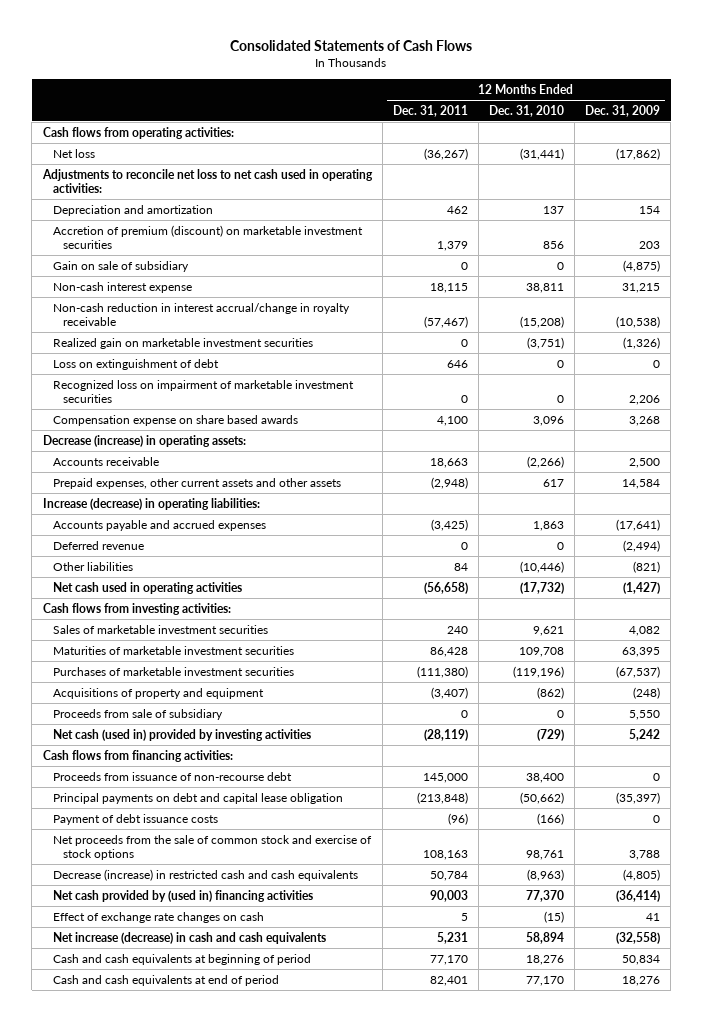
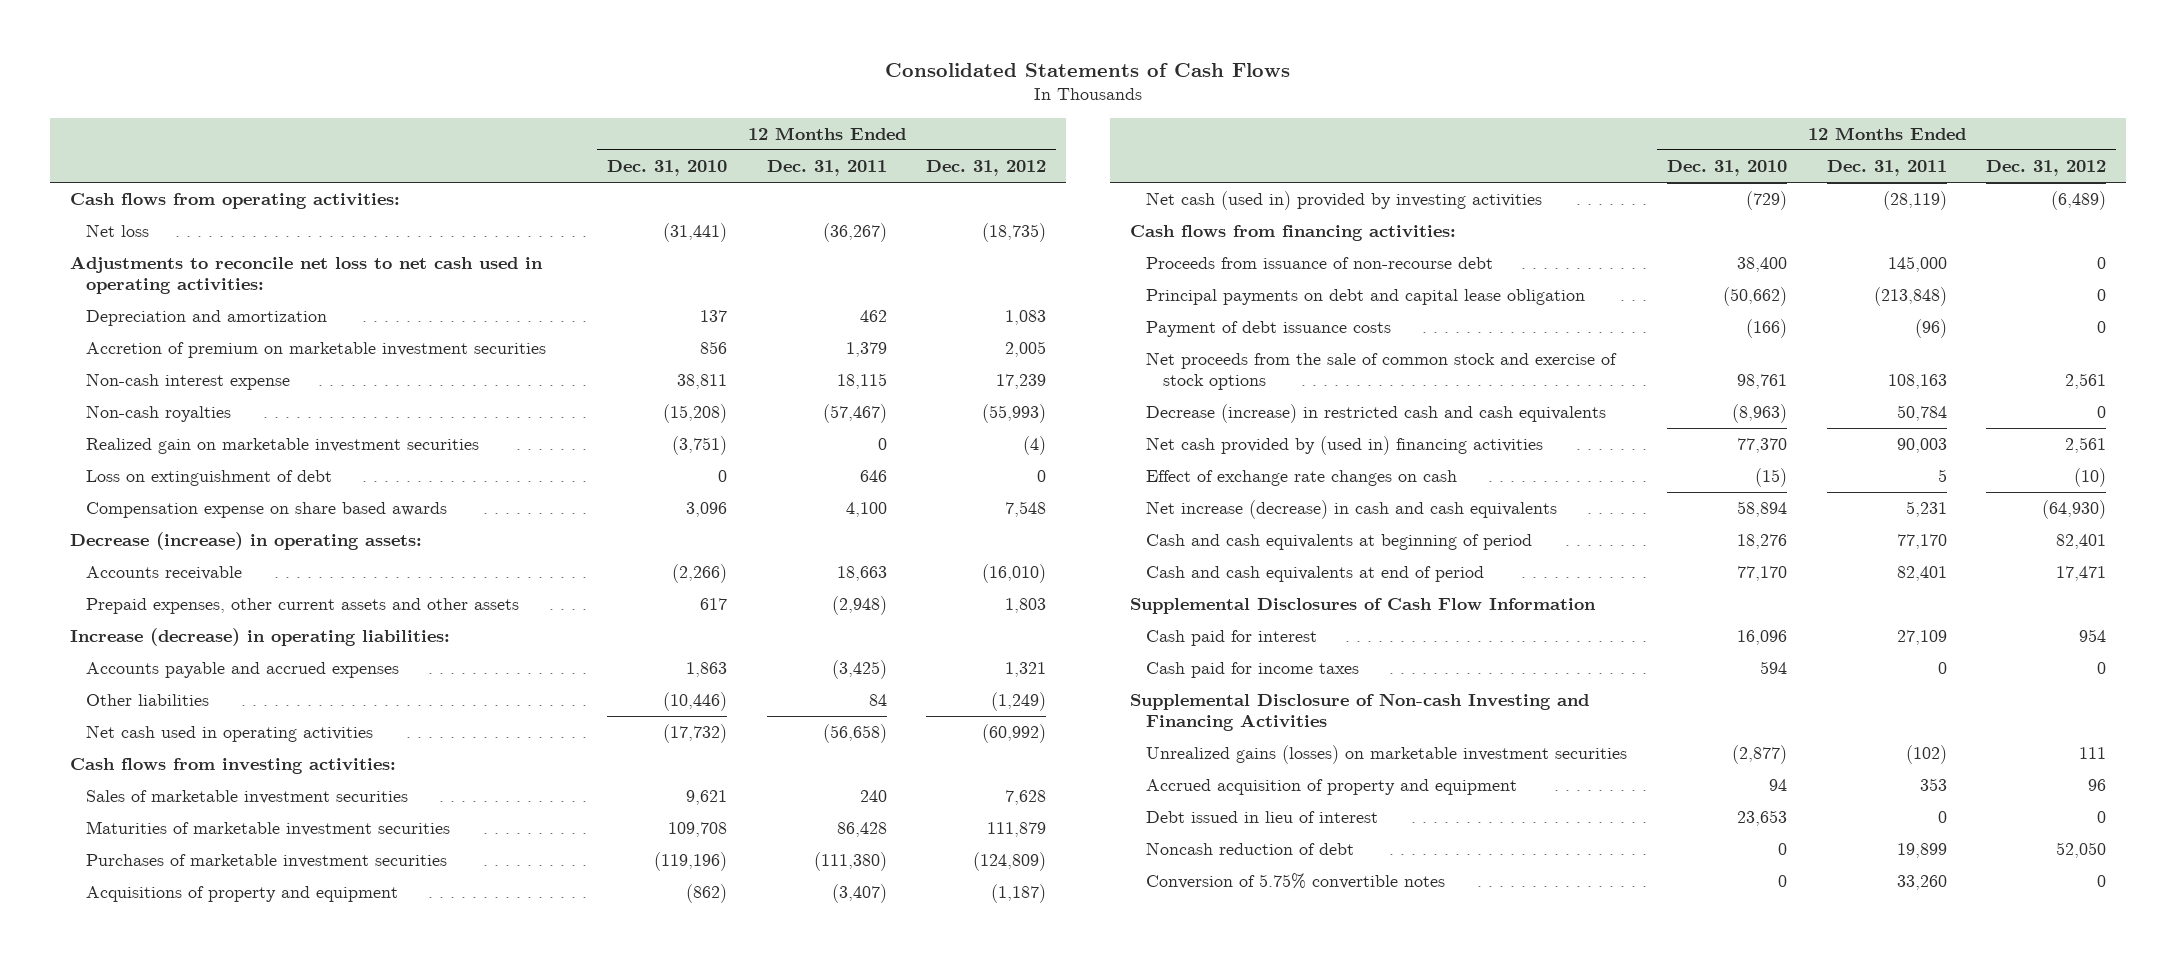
[585,104,661,117] Dec. 31, 2009 -> none
none -> [926,160,1047,177] Dec. 31, 2012
[52,260,189,272] Gain on sale of subsidiary -> none
[52,224,363,249] Accretion of premium (discount) on marketable investment securities -> [86,342,547,359] Accretion of premium on marketable investment securities
[52,302,350,326] Non-cash reduction in interest accrual/change in royalty receivable -> [86,405,232,423] Non-cash royalties
[52,379,354,403] Recognized loss on impairment of marketable investment securities -> none
[52,540,144,550] Deferred revenue -> none
[52,708,223,720] Proceeds from sale of subsidiary -> none
none -> [1129,598,1596,615] Supplemental Disclosures of Cash Flow Information
none -> [1146,630,1318,647] Cash paid for interest
none -> [1146,662,1360,679] Cash paid for income taxes
none -> [1129,693,1589,731] Supplemental Disclosure of Non-cash Investing and Financing Activities
none -> [1146,745,1628,765] Unrealized gains (losses) on marketable investment securities
none -> [1146,779,1518,796] Accrued acquisition of property and equipment
none -> [1146,811,1379,824] Debt issued in lieu of interest
none -> [1146,842,1355,856] Noncash reduction of debt
none -> [1146,873,1446,890] Conversion of 5.75% convertible notes

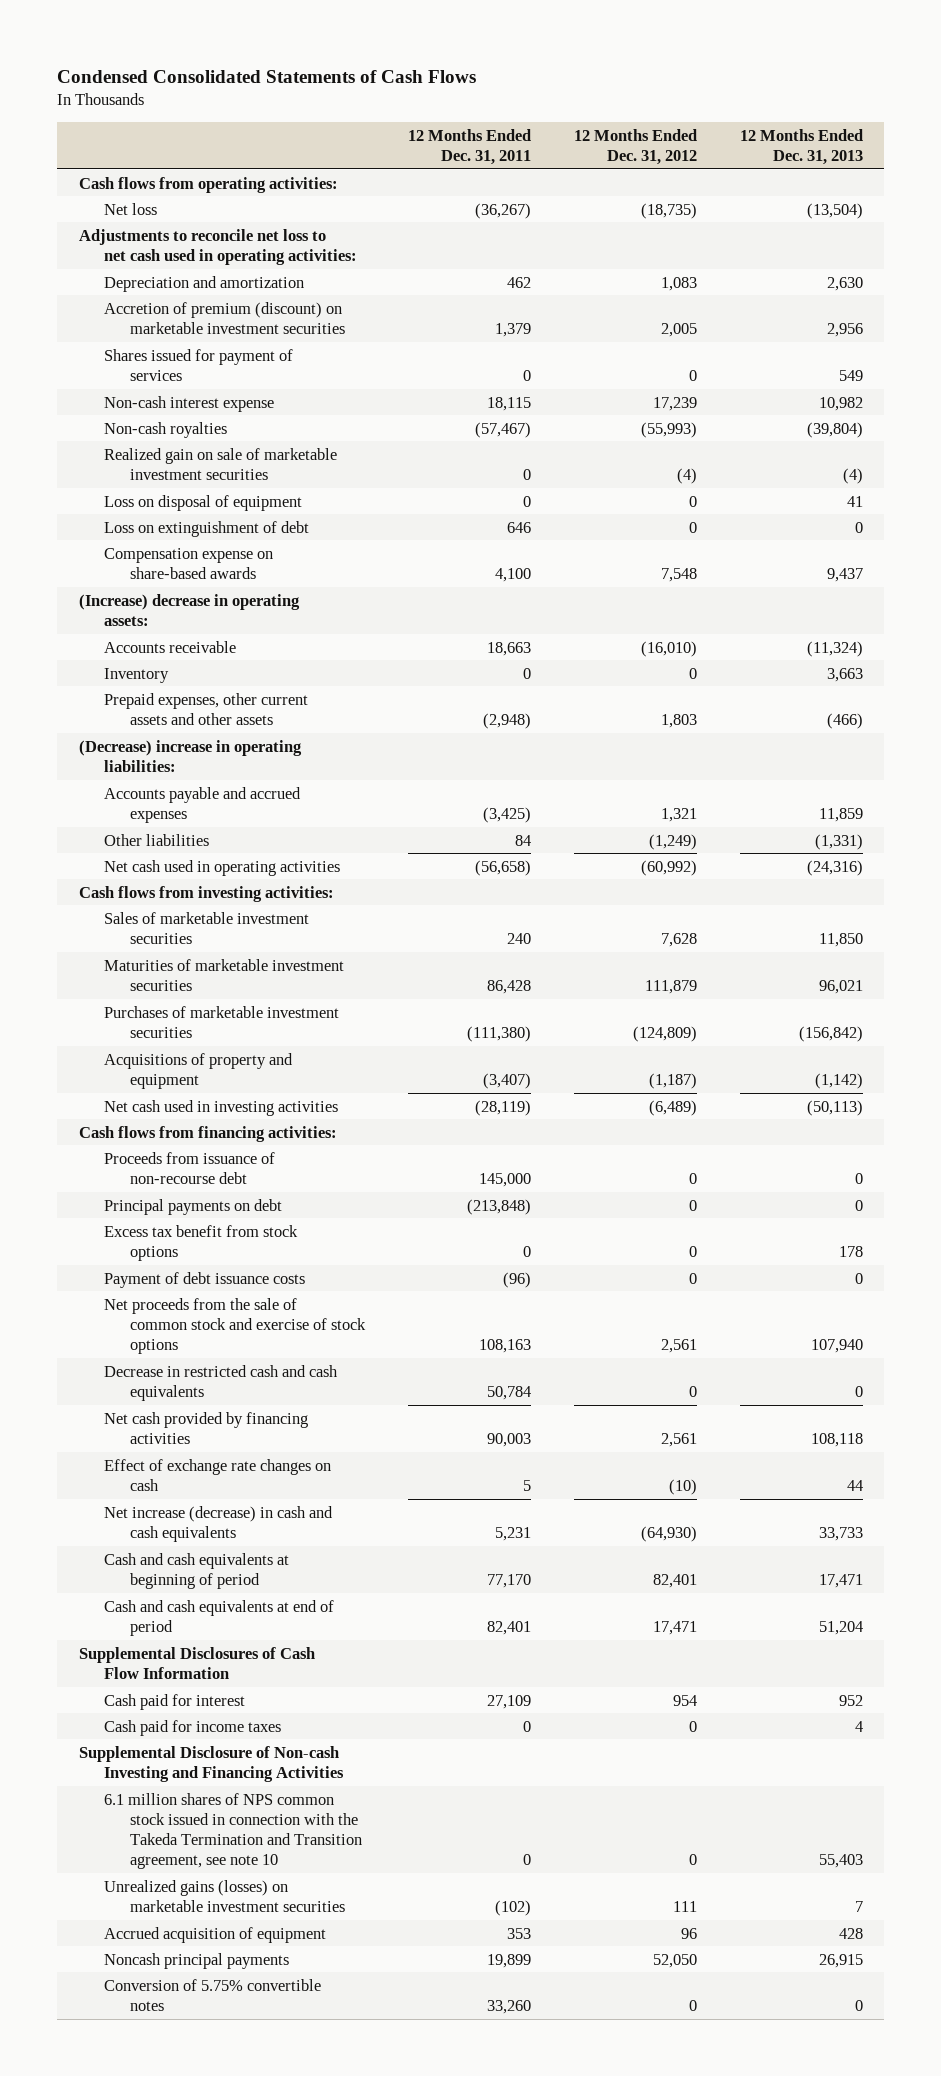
[884,62,1290,77] Consolidated Statements of Cash Flows -> [57,69,477,83] Condensed Consolidated Statements of Cash Flows
[606,160,727,177] Dec. 31, 2010 -> none
none -> [739,128,863,165] 12 Months Ended Dec. 31, 2013
[86,342,547,359] Accretion of premium on marketable investment securities -> [104,301,345,334] Accretion of premium (discount) on marketable investment securities
none -> [104,348,294,381] Shares issued for payment of services
[86,438,480,455] Realized gain on marketable investment securities -> [104,447,338,480] Realized gain on sale of marketable investment securities
none -> [104,494,303,511] Loss on disposal of equipment
[86,502,448,519] Compensation expense on share based awards -> [104,547,274,579] Compensation expense on share-based awards
[69,532,422,551] Decrease (increase) in operating assets: -> [78,593,300,626] (Increase) decrease in operating assets:
none -> [104,667,170,683] Inventory
[69,628,450,647] Increase (decrease) in operating liabilities: -> [78,739,302,772] (Decrease) increase in operating liabilities:
[1146,191,1543,211] Net cash (used in) provided by investing activities -> [104,1099,339,1116] Net cash used in investing activities
[1146,289,1586,306] Principal payments on debt and capital lease obligation -> [104,1198,283,1215] Principal payments on debt
none -> [104,1224,299,1261] Excess tax benefit from stock options
[1146,404,1607,424] Decrease (increase) in restricted cash and cash equivalents -> [104,1364,339,1401] Decrease in restricted cash and cash equivalents
[1146,436,1544,456] Net cash provided by (used in) financing activities -> [104,1411,309,1444] Net cash provided by financing activities
none -> [104,1792,362,1869] 6.1 million shares of NPS common stock issued in connection with the Takeda Termination and Transition agreement, see note 10
[1146,811,1379,824] Debt issued in lieu of interest -> none
[1146,779,1518,796] Accrued acquisition of property and equipment -> [104,1926,327,1943] Accrued acquisition of equipment
[1146,842,1355,856] Noncash reduction of debt -> [104,1952,290,1969] Noncash principal payments

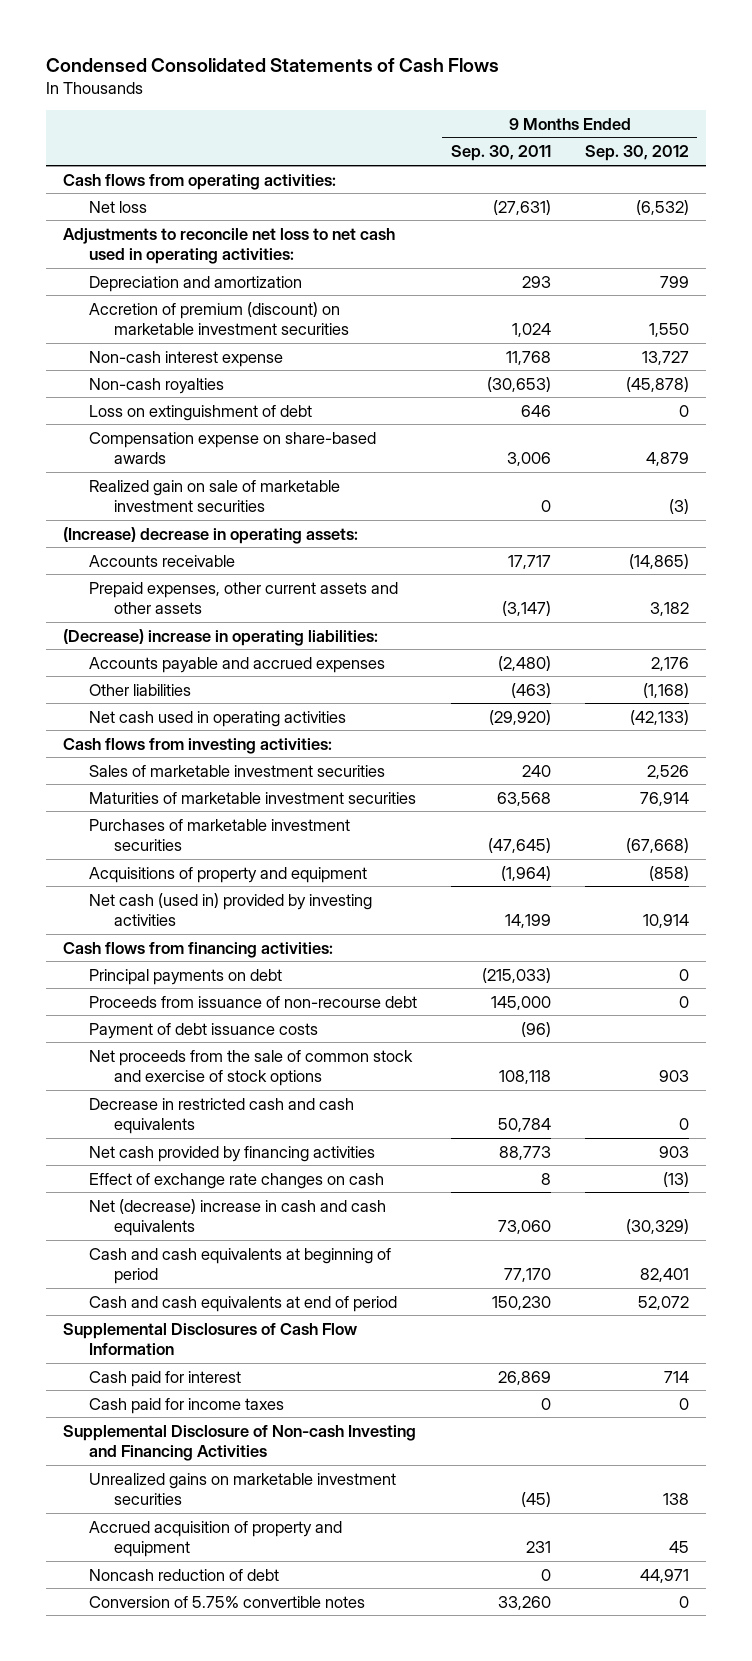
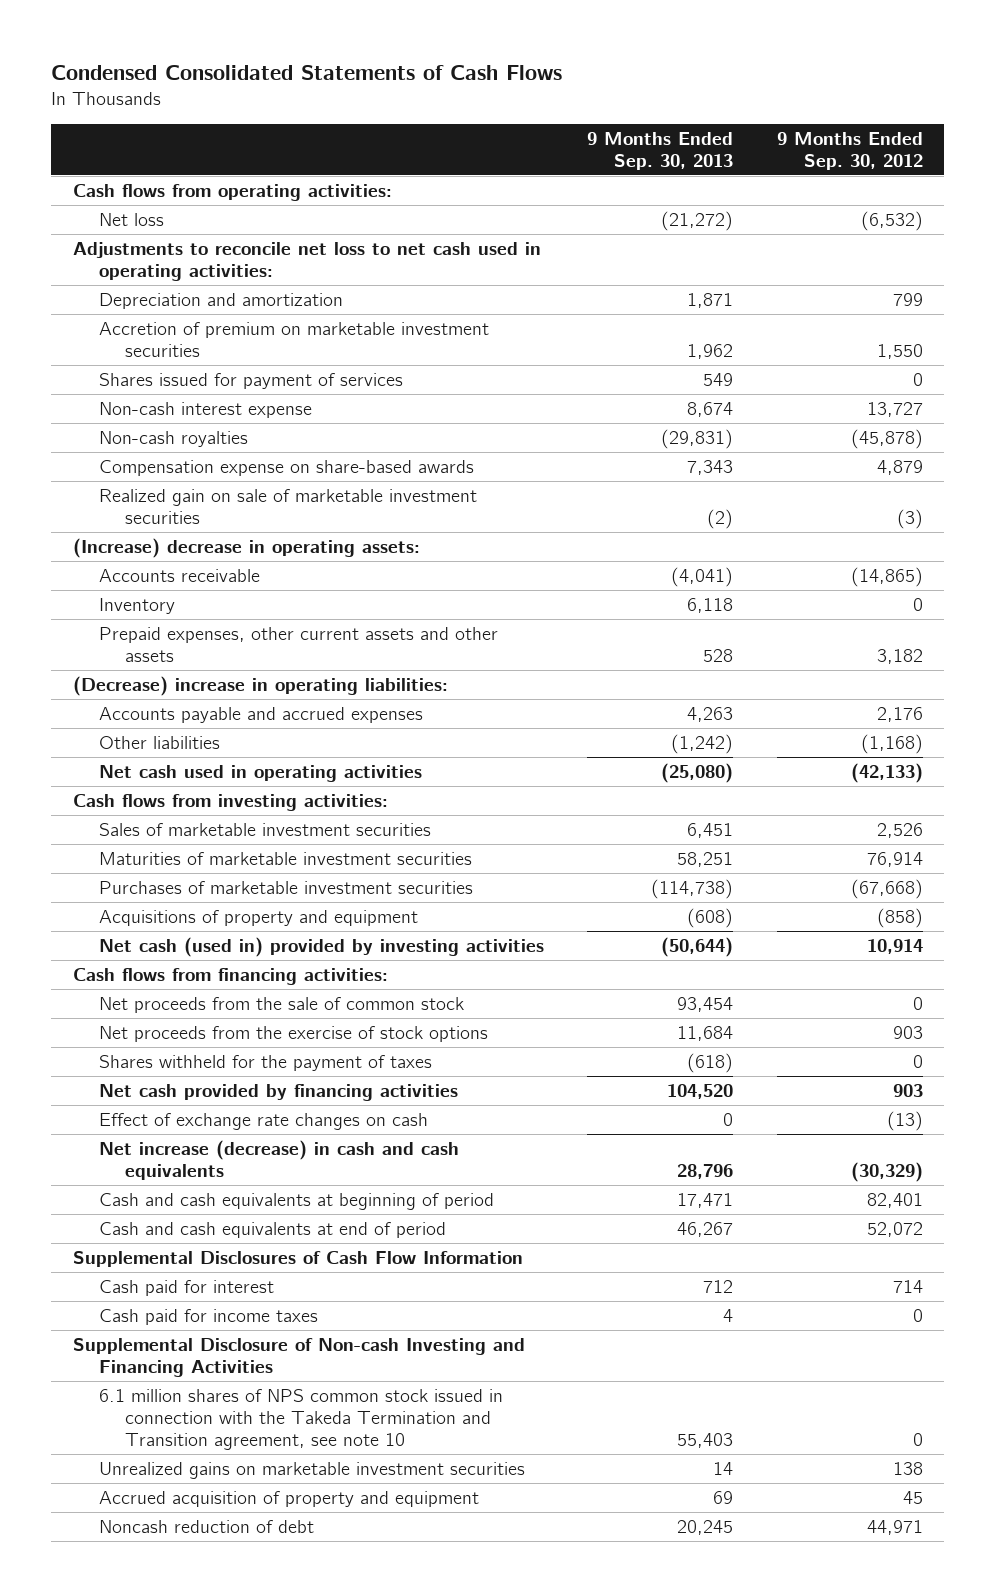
[450,145,551,162] Sep. 30, 2011 -> none
none -> [587,131,734,170] 9 Months Ended Sep. 30, 2013
[88,301,349,336] Accretion of premium (discount) on marketable investment securities -> [98,321,489,357] Accretion of premium on marketable investment securities
none -> [98,372,403,389] Shares issued for payment of services
[88,404,312,421] Loss on extinguishment of debt -> none
none -> [98,597,175,614] Inventory
[88,968,282,985] Principal payments on debt -> none
[88,995,417,1008] Proceeds from issuance of non-recourse debt -> none
[88,1022,318,1039] Payment of debt issuance costs -> none
[88,1097,354,1135] Decrease in restricted cash and cash equivalents -> none
none -> [98,996,464,1013] Net proceeds from the sale of common stock
[88,1049,413,1087] Net proceeds from the sale of common stock and exercise of stock options -> [98,1025,488,1042] Net proceeds from the exercise of stock options
none -> [98,1054,432,1071] Shares withheld for the payment of taxes
[88,1198,386,1237] Net (decrease) increase in cash and cash equivalents -> [98,1139,459,1180] Net increase (decrease) in cash and cash equivalents
none -> [98,1388,503,1451] 6.1 million shares of NPS common stock issued in connection with the Takeda Termination and Transition agreement, see note 10
[88,1595,365,1608] Conversion of 5.75% convertible notes -> none

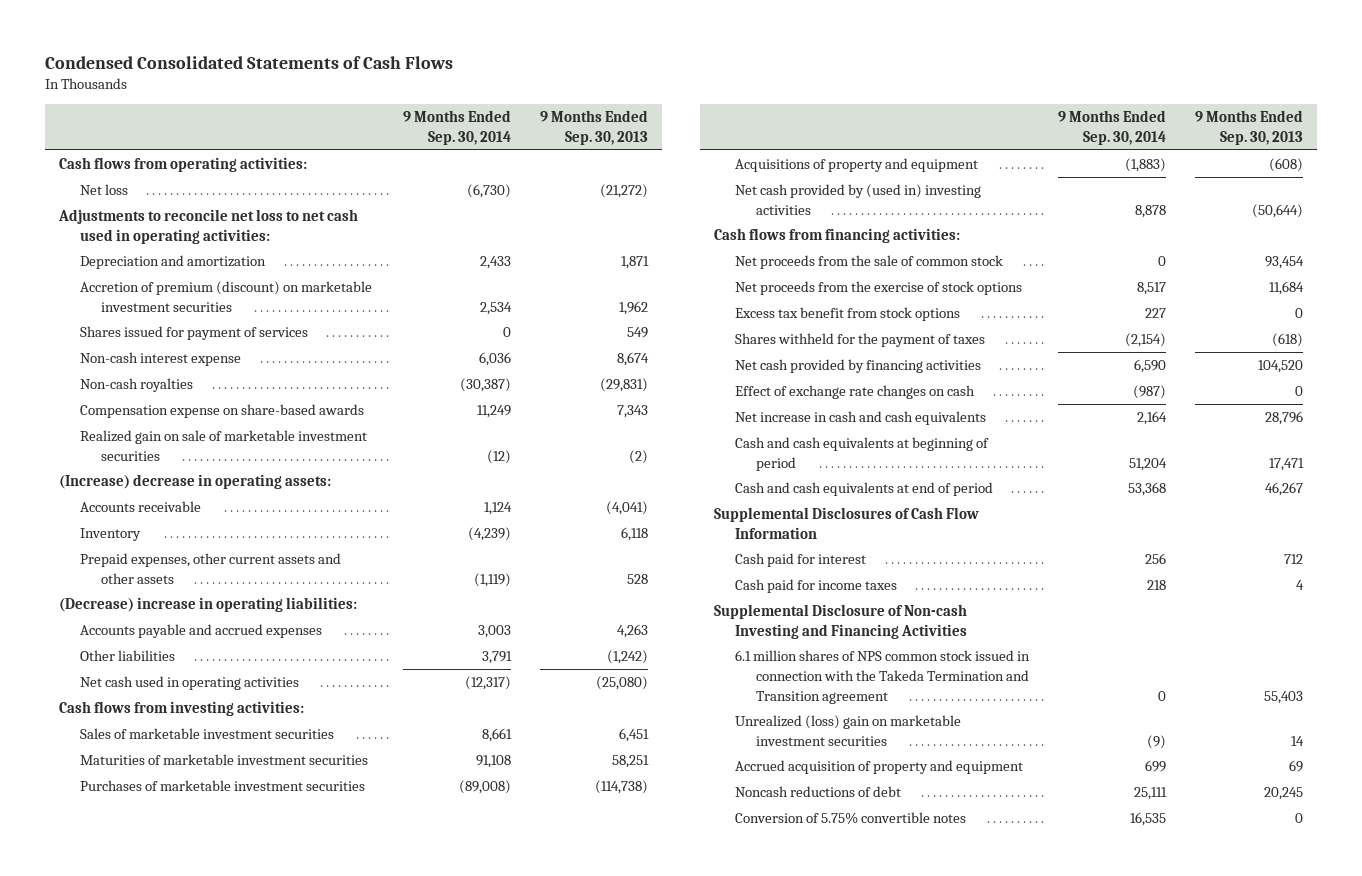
[776,131,923,170] 9 Months Ended Sep. 30, 2012 -> none
none -> [402,110,511,146] 9 Months Ended Sep. 30, 2014
[98,321,489,357] Accretion of premium on marketable investment securities -> [80,280,373,312] Accretion of premium (discount) on marketable investment securities
[98,936,544,957] Net cash (used in) provided by investing activities -> [735,183,982,215] Net cash provided by (used in) investing activities
none -> [735,306,961,321] Excess tax benefit from stock options
[98,1139,459,1180] Net increase (decrease) in cash and cash equivalents -> [735,410,987,425] Net increase in cash and cash equivalents
[98,1388,503,1451] 6.1 million shares of NPS common stock issued in connection with the Takeda Termination and Transition agreement, see note 10 -> [735,649,1031,704] 6.1 million shares of NPS common stock issued in connection with the Takeda Termination and Transition agreement
[98,1461,525,1479] Unrealized gains on marketable investment securities -> [735,714,962,746] Unrealized (loss) gain on marketable investment securities
[98,1519,314,1533] Noncash reduction of debt -> [735,785,902,797] Noncash reductions of debt
none -> [735,811,967,824] Conversion of 5.75% convertible notes

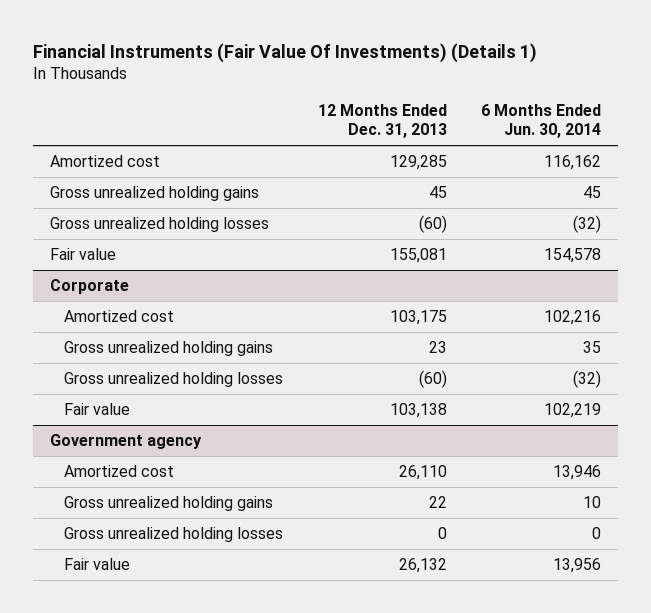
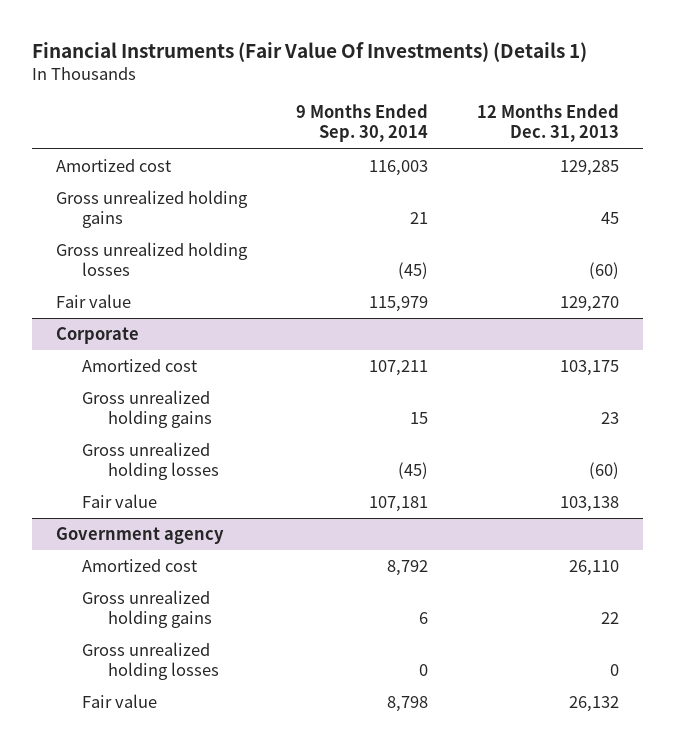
[481,104,602,139] 6 Months Ended Jun. 30, 2014 -> none
none -> [296,104,429,143] 9 Months Ended Sep. 30, 2014
[389,248,447,264] 155,081 -> [559,296,619,313] 129,270

